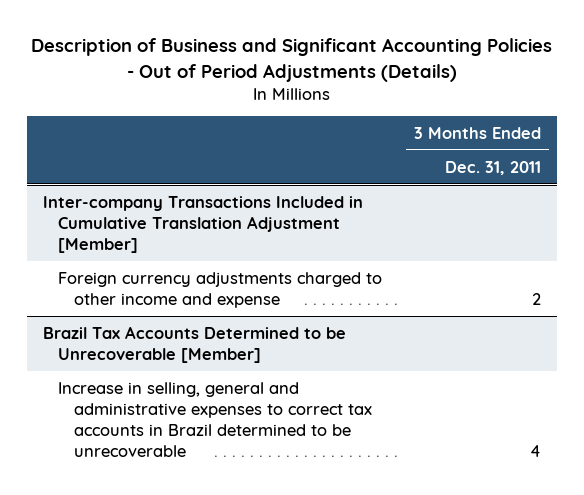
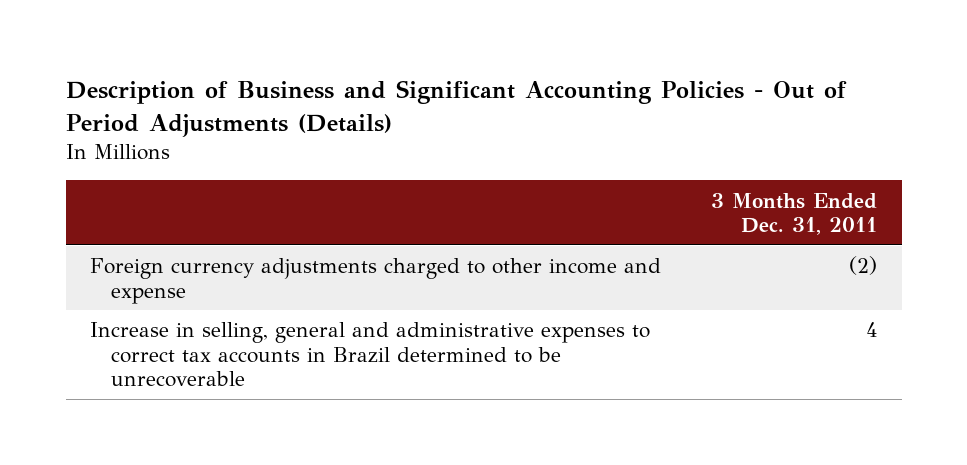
[42,195,363,253] Inter-company Transactions Included in Cumulative Translation Adjustment [Member] -> none
[42,325,346,363] Brazil Tax Accounts Determined to be Unrecoverable [Member] -> none
[532,292,542,305] 2 -> [848,256,877,276] (2)

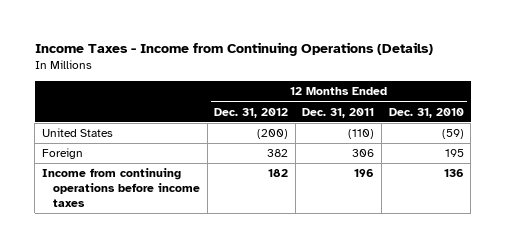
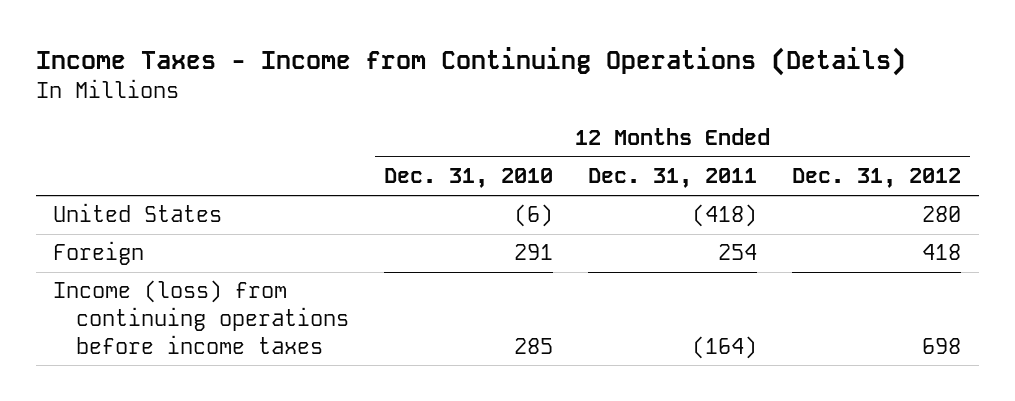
[257,129,289,140] (200) -> [922,206,962,223] 280
[348,129,375,140] (110) -> [692,204,758,228] (418)
[441,129,464,140] (59) -> [514,204,554,228] (6)
[267,149,289,158] 382 -> [922,244,962,261] 418
[352,149,375,158] 306 -> [718,244,758,261] 254
[444,149,464,158] 195 -> [514,244,554,261] 291
[41,168,201,207] Income from continuing operations before income taxes -> [53,280,350,354] Income (loss) from continuing operations before income taxes
[268,169,289,178] 182 -> [922,337,962,354] 698
[354,169,375,178] 196 -> [692,335,758,359] (164)
[443,169,464,178] 136 -> [514,337,554,354] 285

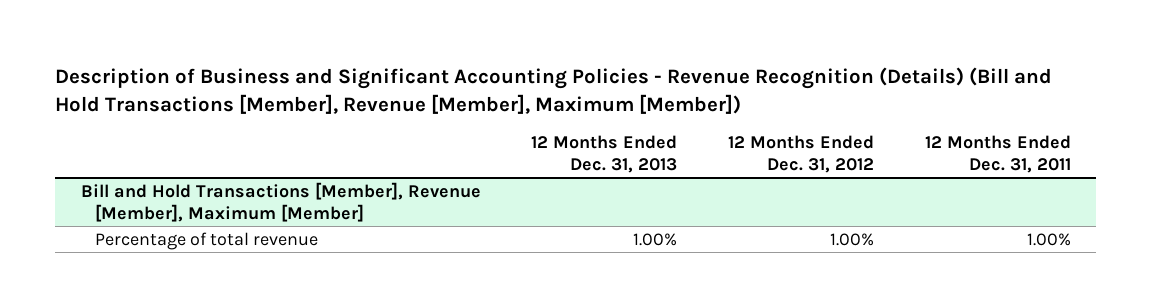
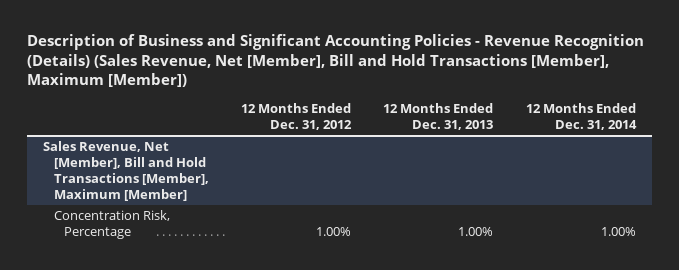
[55,67,1053,115] Description of Business and Significant Accounting Policies - Revenue Recognition (Details) (Bill and Hold Transactions [Member], Revenue [Member], Maximum [Member]) -> [26,34,644,88] Description of Business and Significant Accounting Policies - Revenue Recognition (Details) (Sales Revenue, Net [Member], Bill and Hold Transactions [Member], Maximum [Member])
[924,134,1071,173] 12 Months Ended Dec. 31, 2011 -> none
none -> [525,103,637,131] 12 Months Ended Dec. 31, 2014
[80,181,481,222] Bill and Hold Transactions [Member], Revenue [Member], Maximum [Member] -> [43,141,209,201] Sales Revenue, Net [Member], Bill and Hold Transactions [Member], Maximum [Member]
[94,231,318,250] Percentage of total revenue -> [53,210,170,240] Concentration Risk, Percentage

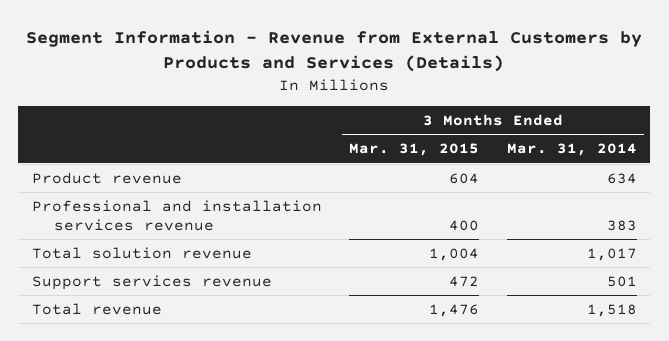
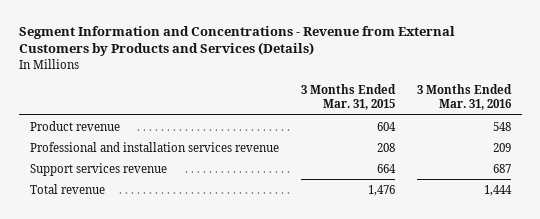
[26,30,643,73] Segment Information - Revenue from External Customers by Products and Services (Details) -> [18,25,455,57] Segment Information and Concentrations - Revenue from External Customers by Products and Services (Details)
[506,143,637,157] Mar. 31, 2014 -> none
none -> [416,84,512,111] 3 Months Ended Mar. 31, 2016
[31,246,252,259] Total solution revenue -> none
[449,219,480,231] 400 -> [376,142,395,152] 208
[449,275,480,287] 472 -> [376,163,396,173] 664

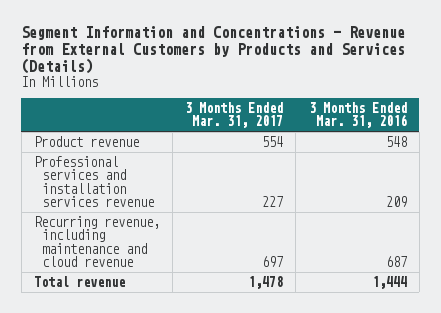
[300,84,396,111] 3 Months Ended Mar. 31, 2015 -> none
none -> [185,101,284,129] 3 Months Ended Mar. 31, 2017
[29,141,279,152] Professional and installation services revenue -> [34,156,155,208] Professional services and installation services revenue
[29,162,167,176] Support services revenue -> [34,216,161,268] Recurring revenue, including maintenance and cloud revenue

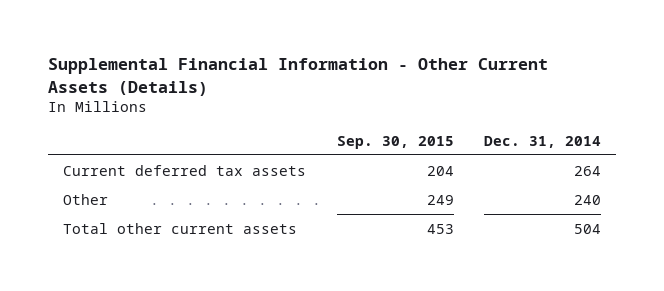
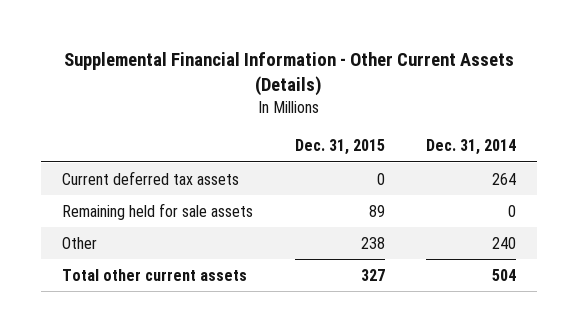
[336,135,454,149] Sep. 30, 2015 -> none
none -> [294,139,385,156] Dec. 31, 2015
none -> [61,202,253,220] Remaining held for sale assets

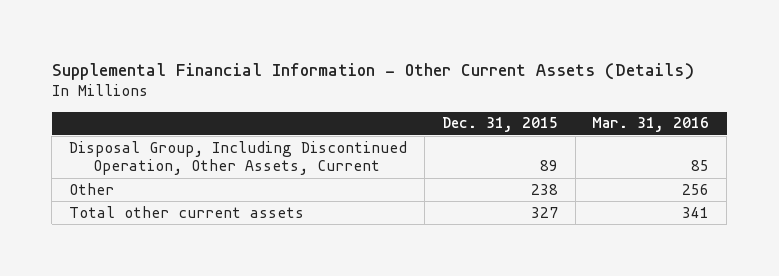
[426,139,517,156] Dec. 31, 2014 -> none
none -> [592,117,710,133] Mar. 31, 2016
[61,170,239,185] Current deferred tax assets -> none
[61,202,253,220] Remaining held for sale assets -> [69,140,408,176] Disposal Group, Including Discontinued Operation, Other Assets, Current

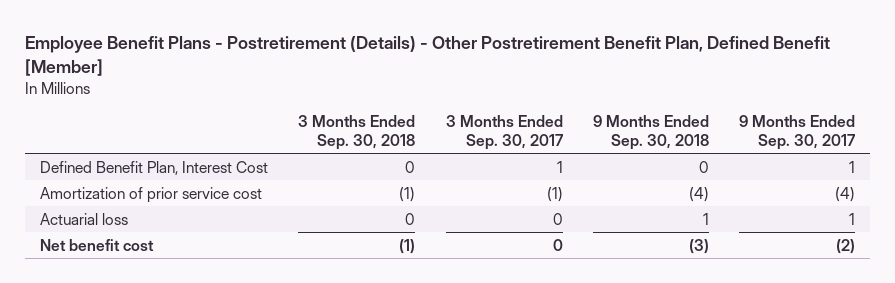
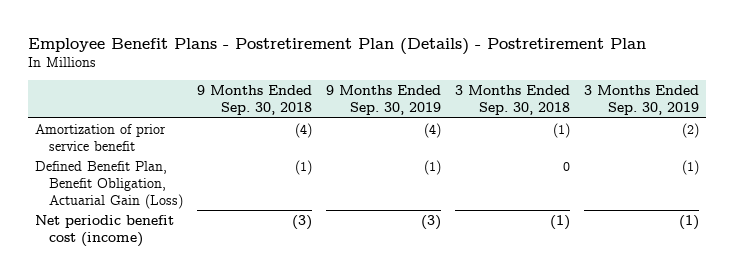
[25,35,831,76] Employee Benefit Plans - Postretirement (Details) - Other Postretirement Benefit Plan, Defined Benefit [Member] -> [27,37,646,55] Employee Benefit Plans - Postretirement Plan (Details) - Postretirement Plan
[445,115,563,150] 3 Months Ended Sep. 30, 2017 -> none
[739,115,856,150] 9 Months Ended Sep. 30, 2017 -> none
none -> [326,85,442,116] 9 Months Ended Sep. 30, 2019
none -> [584,85,700,116] 3 Months Ended Sep. 30, 2019
[40,160,269,175] Defined Benefit Plan, Interest Cost -> none
[40,186,263,203] Amortization of prior service cost -> [34,123,166,151] Amortization of prior service benefit
[40,212,129,225] Actuarial loss -> [34,160,183,209] Defined Benefit Plan, Benefit Obligation, Actuarial Gain (Loss)
[702,212,709,225] 1 -> [294,159,312,175] (1)
[40,238,155,251] Net benefit cost -> [34,214,174,247] Net periodic benefit cost (income)

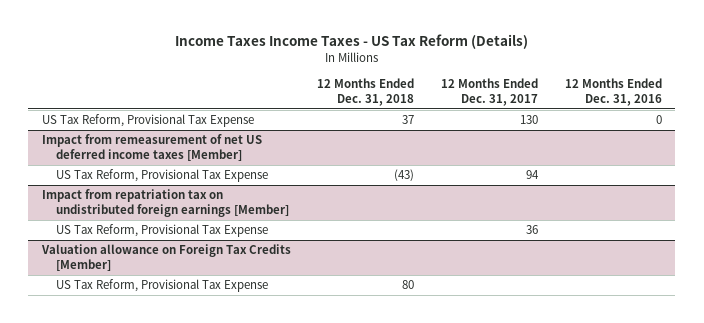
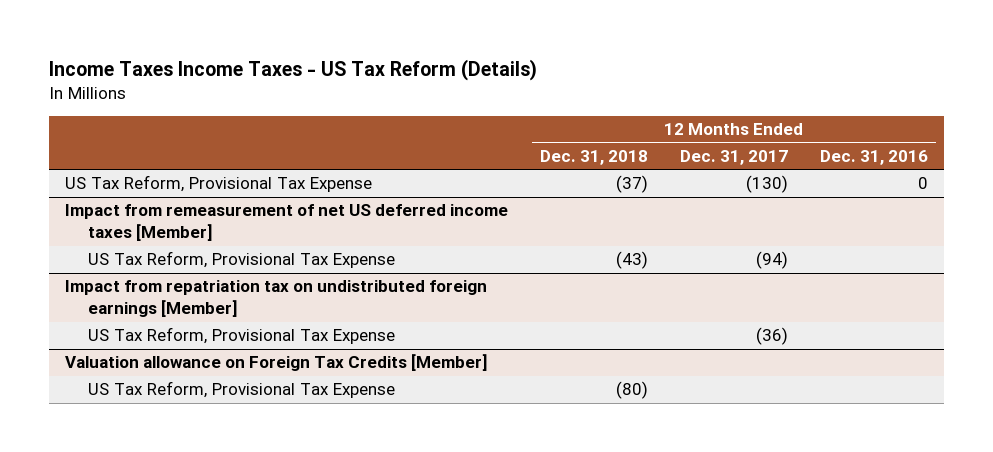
[402,115,415,125] 37 -> [616,175,649,194] (37)
[520,115,539,125] 130 -> [746,175,789,194] (130)
[526,170,540,180] 94 -> [756,251,789,270] (94)
[526,225,539,235] 36 -> [756,327,789,346] (36)
[402,280,415,290] 80 -> [616,381,649,400] (80)

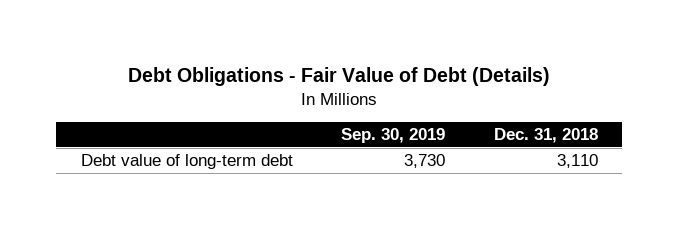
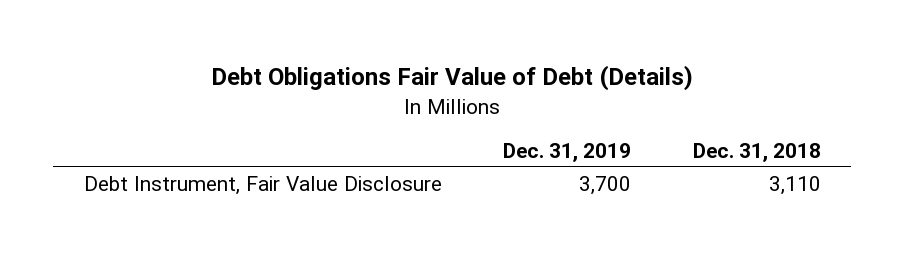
[128,67,551,87] Debt Obligations - Fair Value of Debt (Details) -> [211,65,694,92] Debt Obligations Fair Value of Debt (Details)
[341,128,446,144] Sep. 30, 2019 -> none
none -> [503,143,632,163] Dec. 31, 2019
[80,154,293,170] Debt value of long-term debt -> [83,176,442,196] Debt Instrument, Fair Value Disclosure

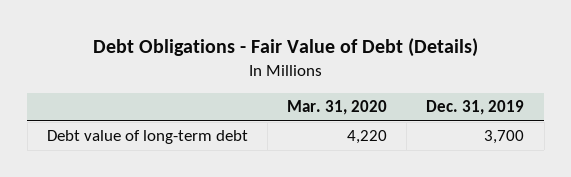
[211,65,694,92] Debt Obligations Fair Value of Debt (Details) -> [92,38,478,58] Debt Obligations - Fair Value of Debt (Details)
[692,143,821,163] Dec. 31, 2018 -> none
none -> [287,100,388,116] Mar. 31, 2020
[83,176,442,196] Debt Instrument, Fair Value Disclosure -> [46,130,248,145] Debt value of long-term debt

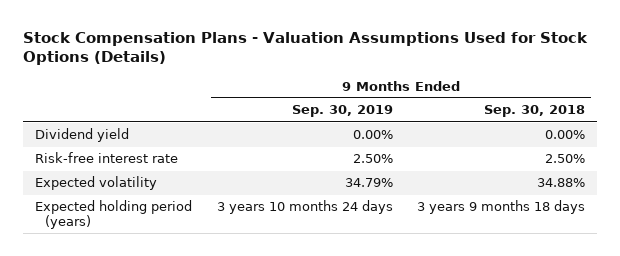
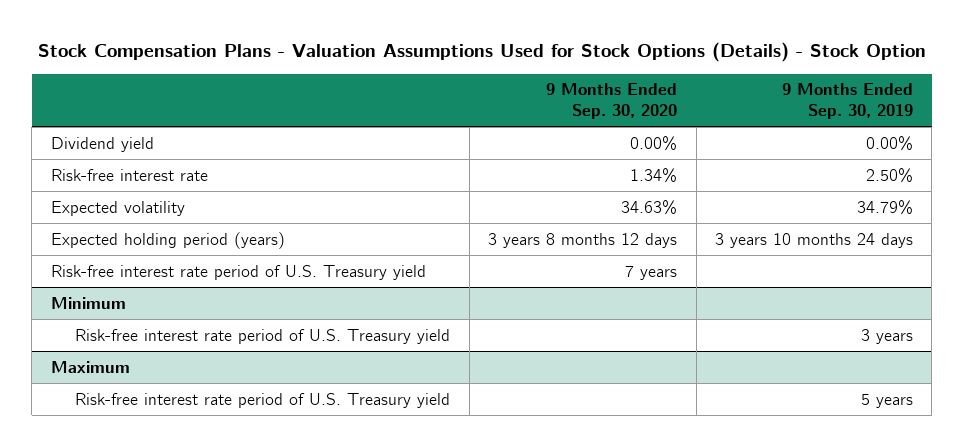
[23,31,589,65] Stock Compensation Plans - Valuation Assumptions Used for Stock Options (Details) -> [37,42,926,63] Stock Compensation Plans - Valuation Assumptions Used for Stock Options (Details) - Stock Option
[483,105,585,118] Sep. 30, 2018 -> none
none -> [546,83,678,120] 9 Months Ended Sep. 30, 2020
none -> [50,264,426,280] Risk-free interest rate period of U.S. Treasury yield
none -> [50,296,126,309] Minimum
none -> [75,328,451,344] Risk-free interest rate period of U.S. Treasury yield
none -> [50,360,130,373] Maximum
none -> [75,392,451,408] Risk-free interest rate period of U.S. Treasury yield

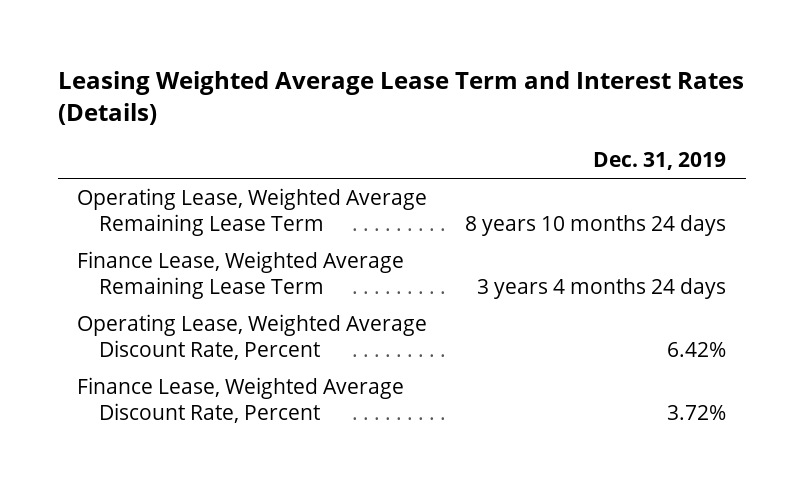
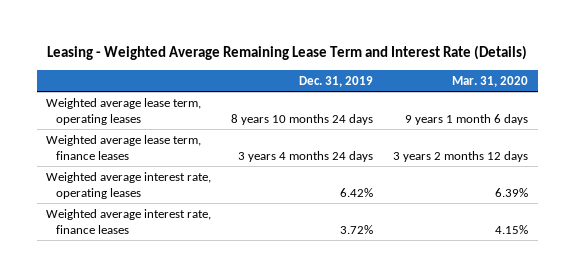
[57,71,744,125] Leasing Weighted Average Lease Term and Interest Rates (Details) -> [47,44,528,60] Leasing - Weighted Average Remaining Lease Term and Interest Rate (Details)
none -> [451,75,528,87] Mar. 31, 2020
[76,187,427,236] Operating Lease, Weighted Average Remaining Lease Term -> [46,97,202,125] Weighted average lease term, operating leases
[76,250,404,299] Finance Lease, Weighted Average Remaining Lease Term -> [46,134,202,160] Weighted average lease term, finance leases
[76,313,427,360] Operating Lease, Weighted Average Discount Rate, Percent -> [46,171,212,199] Weighted average interest rate, operating leases
[76,376,404,423] Finance Lease, Weighted Average Discount Rate, Percent -> [46,208,212,234] Weighted average interest rate, finance leases

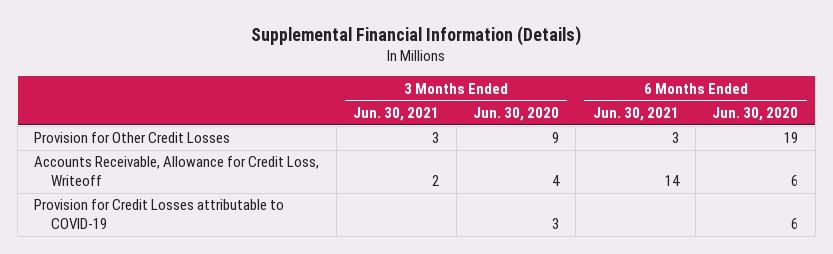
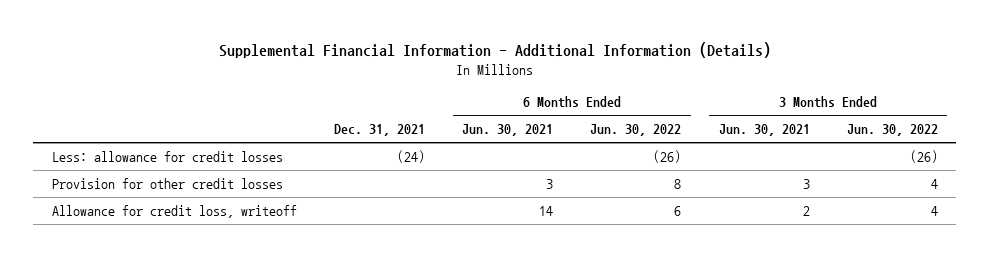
[251,25,582,46] Supplemental Financial Information (Details) -> [218,42,771,59] Supplemental Financial Information - Additional Information (Details)
[472,107,559,122] Jun. 30, 2020 -> none
[712,107,799,122] Jun. 30, 2020 -> none
none -> [334,124,426,137] Dec. 31, 2021
none -> [590,124,682,137] Jun. 30, 2022
none -> [846,124,938,137] Jun. 30, 2022
[34,199,285,230] Provision for Credit Losses attributable to COVID-19 -> none
none -> [51,151,283,163] Less: allowance for credit losses
[34,132,231,144] Provision for Other Credit Losses -> [51,178,283,190] Provision for other credit losses
[34,156,320,187] Accounts Receivable, Allowance for Credit Loss, Writeoff -> [51,205,297,219] Allowance for credit loss, writeoff

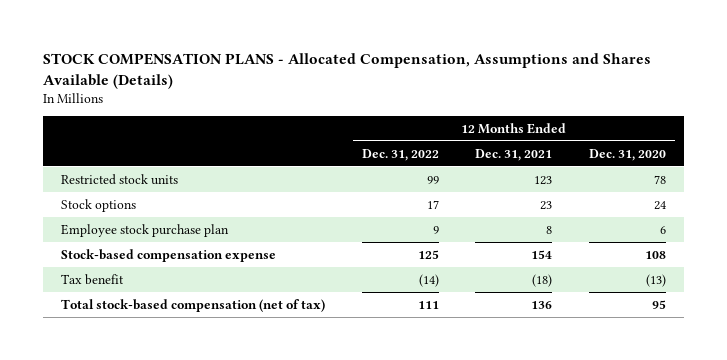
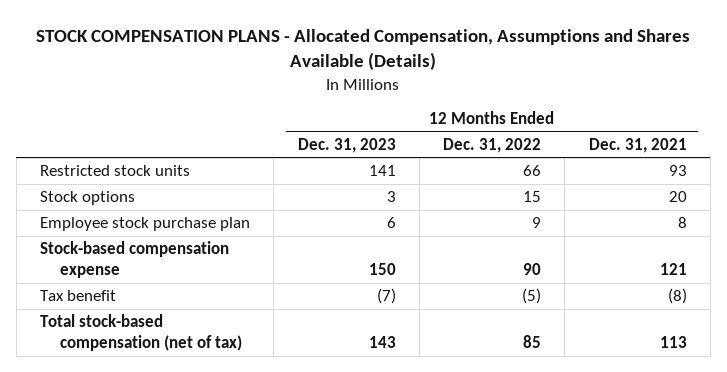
[588,148,666,161] Dec. 31, 2020 -> none
none -> [297,137,396,153] Dec. 31, 2023
[426,175,439,184] 99 -> [523,165,542,177] 66
[534,175,553,185] 123 -> [668,165,687,177] 93
[426,199,439,209] 17 -> [523,191,542,203] 15
[540,200,553,210] 23 -> [668,191,687,203] 20
[417,249,439,259] 125 -> [523,263,542,276] 90
[531,249,553,259] 154 -> [659,263,687,276] 121
[418,273,439,287] (14) -> [522,288,542,305] (5)
[532,273,553,287] (18) -> [667,288,687,305] (8)
[417,300,439,309] 111 -> [523,335,542,349] 85
[531,300,553,309] 136 -> [659,336,687,349] 113

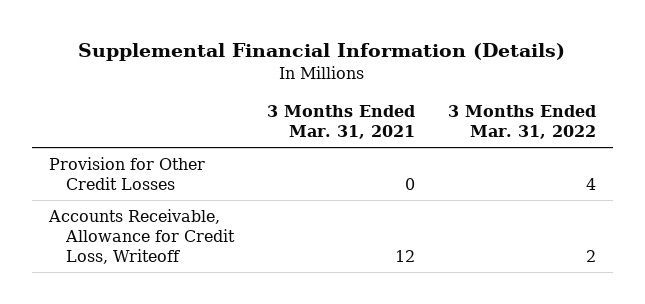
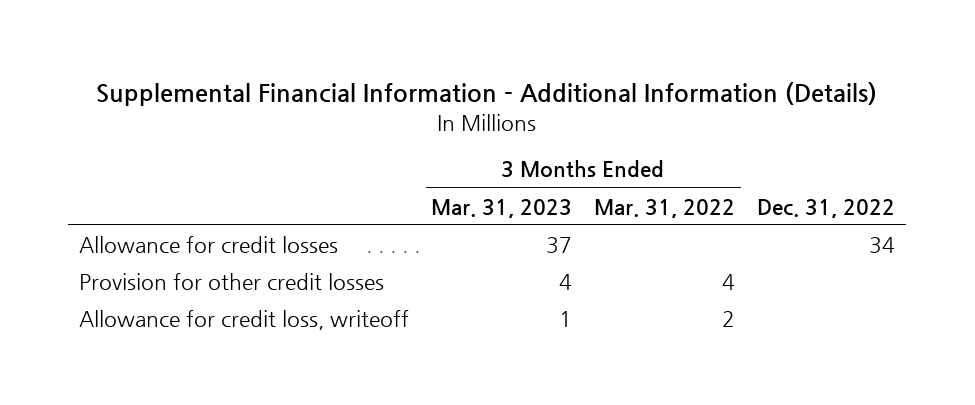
[78,43,566,62] Supplemental Financial Information (Details) -> [96,82,878,107] Supplemental Financial Information - Additional Information (Details)
[266,105,415,140] 3 Months Ended Mar. 31, 2021 -> none
none -> [431,198,573,218] Mar. 31, 2023
none -> [757,198,896,218] Dec. 31, 2022
none -> [79,235,339,253] Allowance for credit losses
[48,156,205,190] Provision for Other Credit Losses -> [79,272,385,290] Provision for other credit losses
[47,208,235,264] Accounts Receivable, Allowance for Credit Loss, Writeoff -> [79,309,410,330] Allowance for credit loss, writeoff

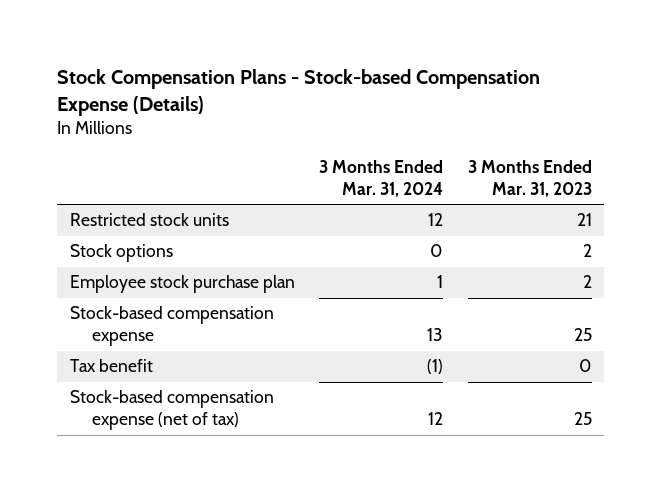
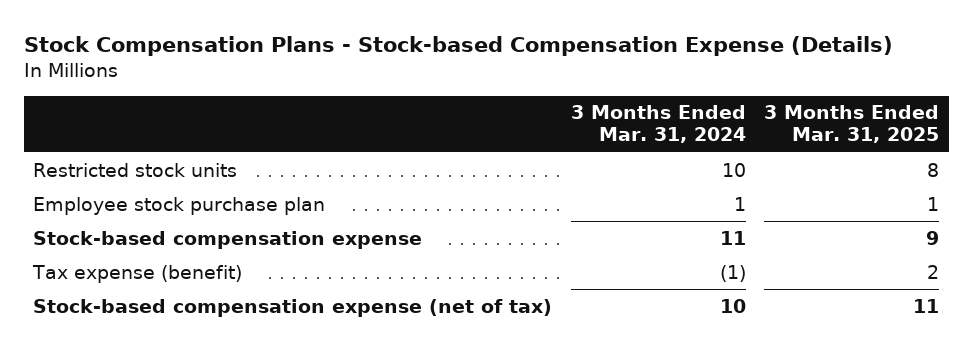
[467,160,592,198] 3 Months Ended Mar. 31, 2023 -> none
none -> [764,105,940,144] 3 Months Ended Mar. 31, 2025
[69,244,173,263] Stock options -> none
[428,213,444,227] 12 -> [721,162,746,177] 10
[427,328,444,342] 13 -> [719,230,746,245] 11
[69,359,153,373] Tax benefit -> [32,264,243,283] Tax expense (benefit)
[428,412,444,426] 12 -> [719,298,746,313] 10

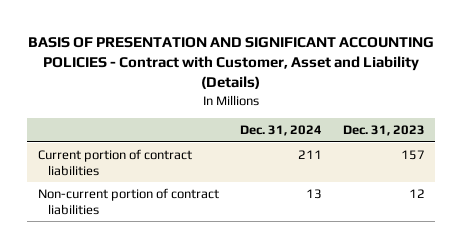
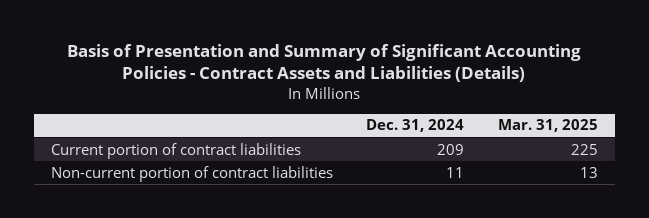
[28,37,435,90] BASIS OF PRESENTATION AND SIGNIFICANT ACCOUNTING POLICIES - Contract with Customer, Asset and Liability (Details) -> [67,43,582,83] Basis of Presentation and Summary of Significant Accounting Policies - Contract Assets and Liabilities (Details)
[342,125,425,137] Dec. 31, 2023 -> none
none -> [498,119,599,133] Mar. 31, 2025
[297,150,322,160] 211 -> [437,143,465,155] 209
[305,189,322,200] 13 -> [446,166,465,178] 11

